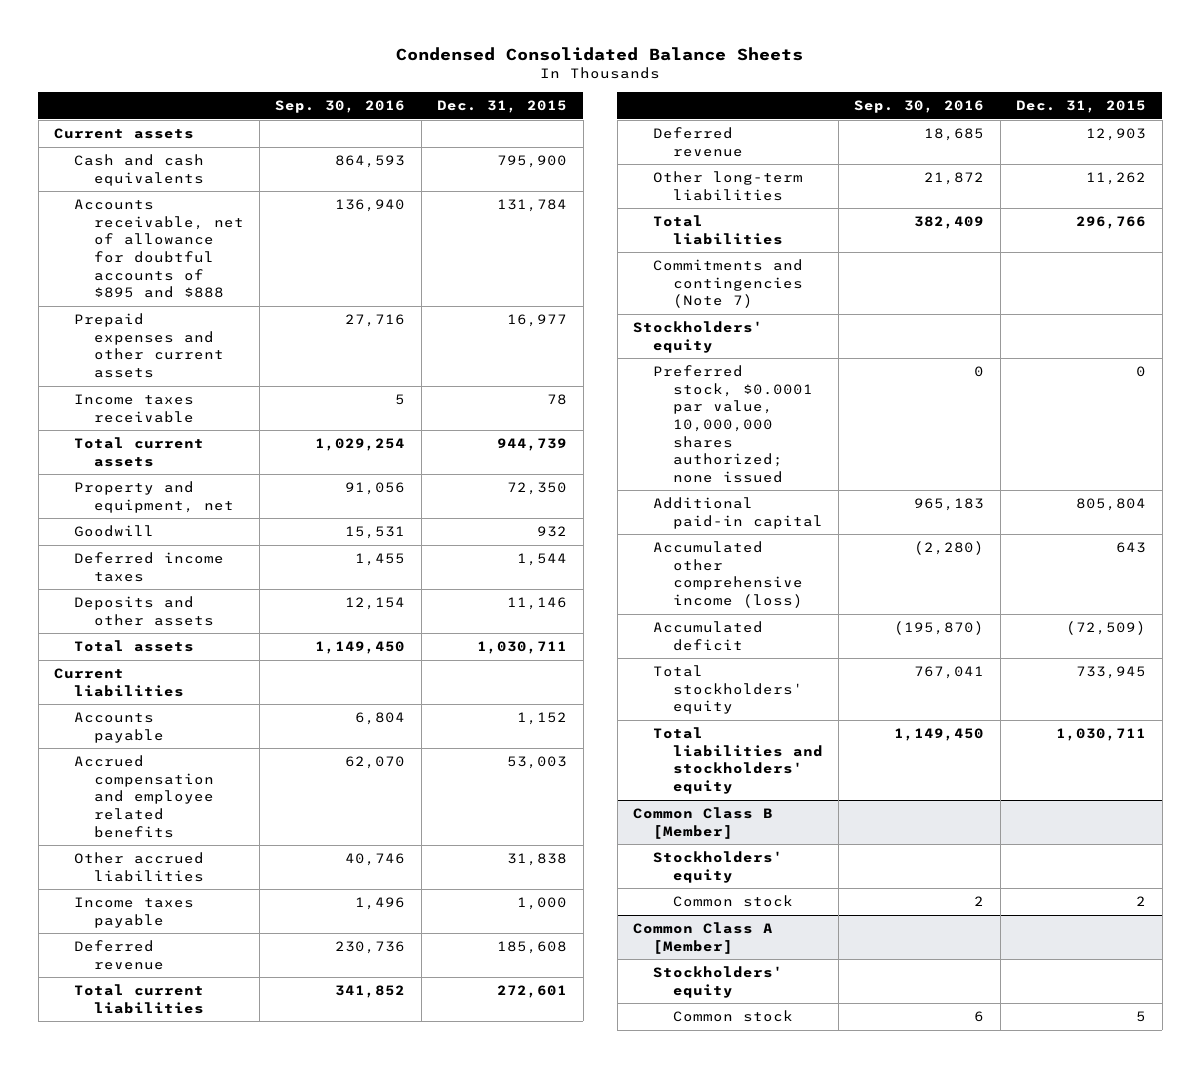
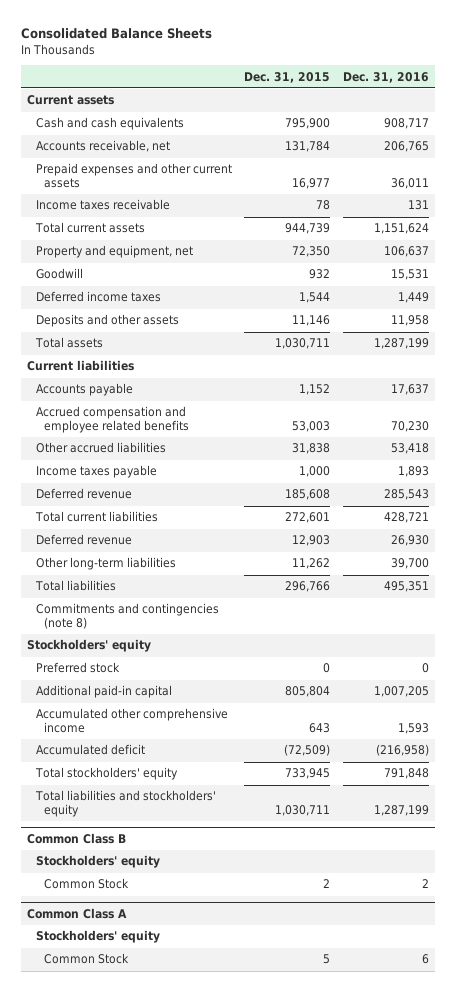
[396,46,804,61] Condensed Consolidated Balance Sheets -> [20,28,212,40] Consolidated Balance Sheets
[275,100,406,114] Sep. 30, 2016 -> none
none -> [342,71,429,83] Dec. 31, 2016
[73,199,244,299] Accounts receivable, net of allowance for doubtful accounts of $895 and $888 -> [35,140,170,153] Accounts receivable, net
[652,259,803,309] Commitments and contingencies (Note 7) -> [35,603,219,630] Commitments and contingencies (note 8)
[652,365,813,483] Preferred stock, $0.0001 par value, 10,000,000 shares authorized; none issued -> [35,662,120,674] Preferred stock
[652,541,803,609] Accumulated other comprehensive income (loss) -> [35,708,228,734] Accumulated other comprehensive income
[633,807,774,839] Common Class B [Member] -> [27,833,127,845] Common Class B
[672,895,793,908] Common stock -> [44,878,130,890] Common Stock
[633,922,774,954] Common Class A [Member] -> [27,908,128,920] Common Class A
[672,1010,793,1023] Common stock -> [44,953,130,965] Common Stock

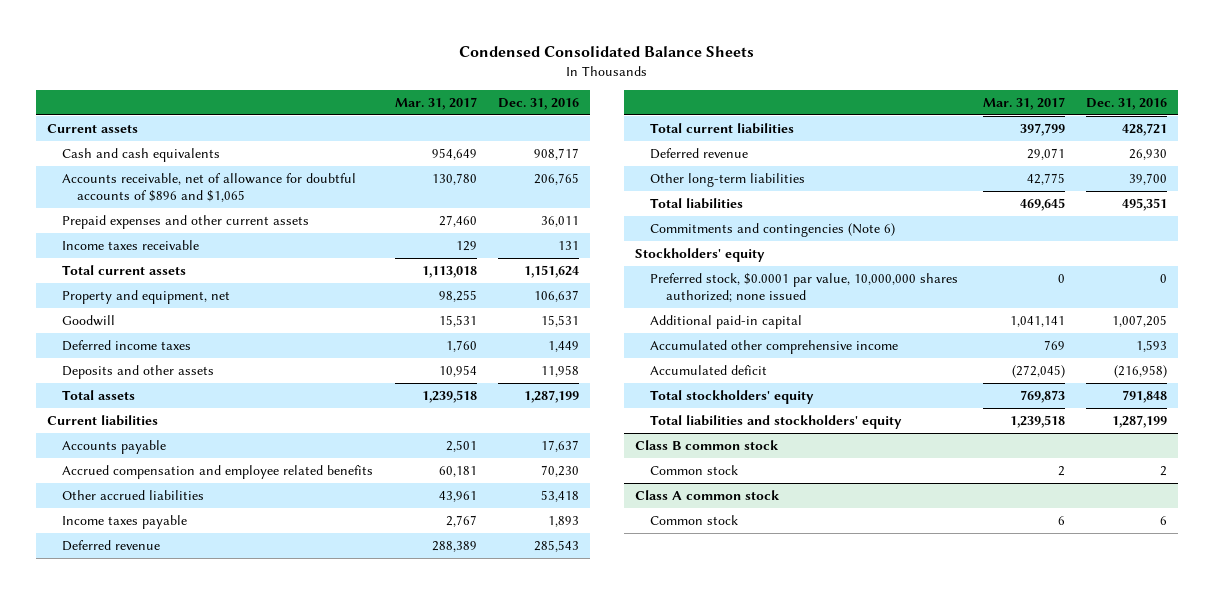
[20,28,212,40] Consolidated Balance Sheets -> [458,46,754,58] Condensed Consolidated Balance Sheets
[244,71,331,83] Dec. 31, 2015 -> none
none -> [394,96,477,110] Mar. 31, 2017
[35,140,170,153] Accounts receivable, net -> [62,172,357,202] Accounts receivable, net of allowance for doubtful accounts of $896 and $1,065
[35,603,219,630] Commitments and contingencies (note 8) -> [650,222,896,237] Commitments and contingencies (Note 6)
[35,662,120,674] Preferred stock -> [650,272,959,302] Preferred stock, $0.0001 par value, 10,000,000 shares authorized; none issued
[35,855,160,869] Stockholders' equity -> none
[35,930,160,944] Stockholders' equity -> none
[27,833,127,845] Common Class B -> [634,439,779,450] Class B common stock
[44,878,130,890] Common Stock -> [650,464,739,475] Common stock
[27,908,128,920] Common Class A -> [634,489,780,500] Class A common stock
[44,953,130,965] Common Stock -> [650,514,739,525] Common stock

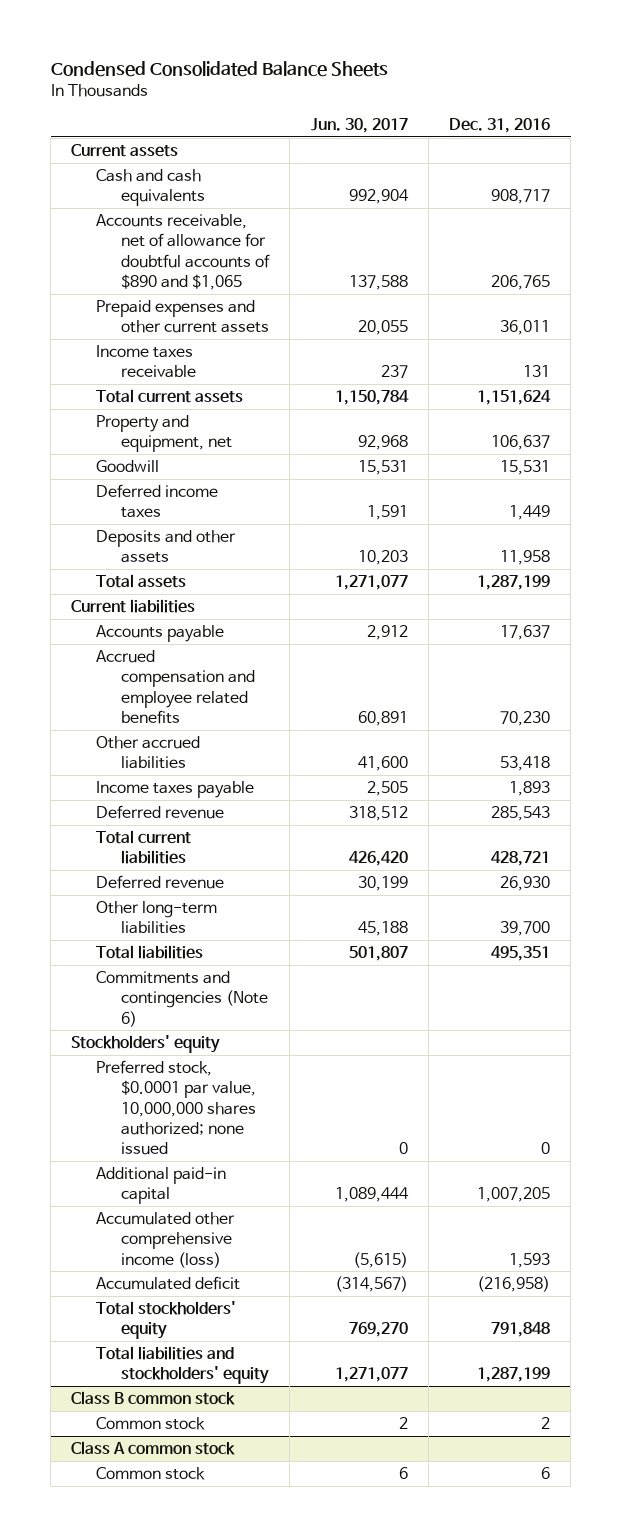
[394,96,477,110] Mar. 31, 2017 -> none
none -> [310,117,408,133] Jun. 30, 2017
[62,172,357,202] Accounts receivable, net of allowance for doubtful accounts of $896 and $1,065 -> [96,214,271,290] Accounts receivable, net of allowance for doubtful accounts of $890 and $1,065
[650,339,899,354] Accumulated other comprehensive income -> [96,1212,236,1268] Accumulated other comprehensive income (loss)

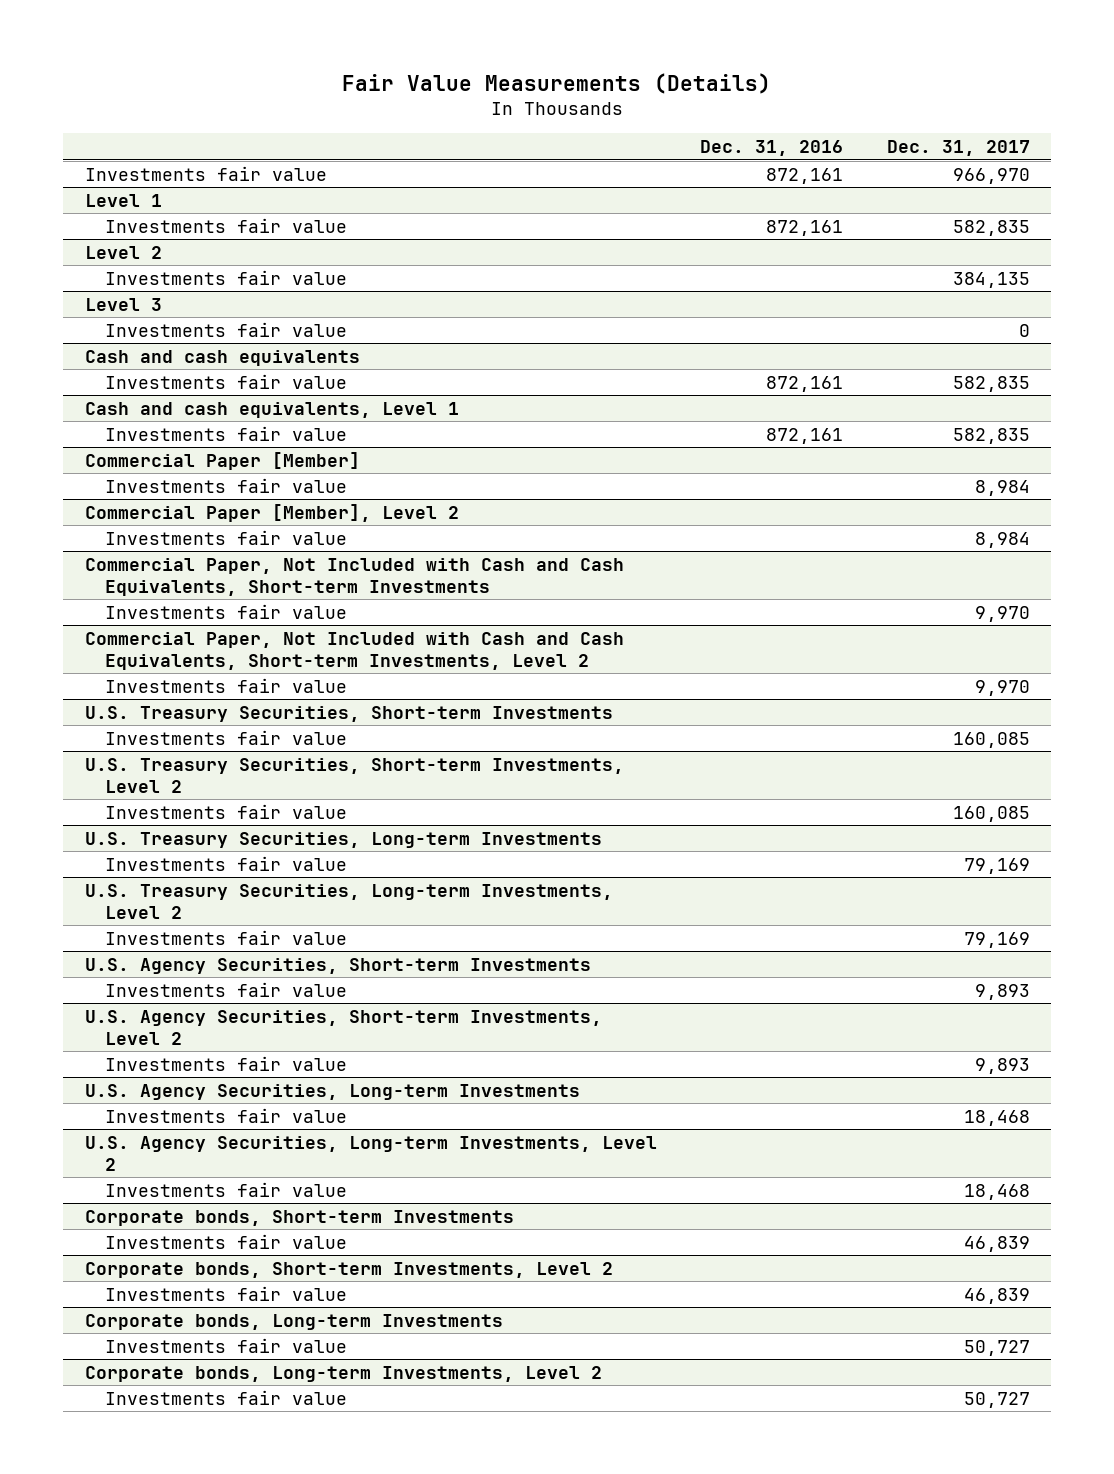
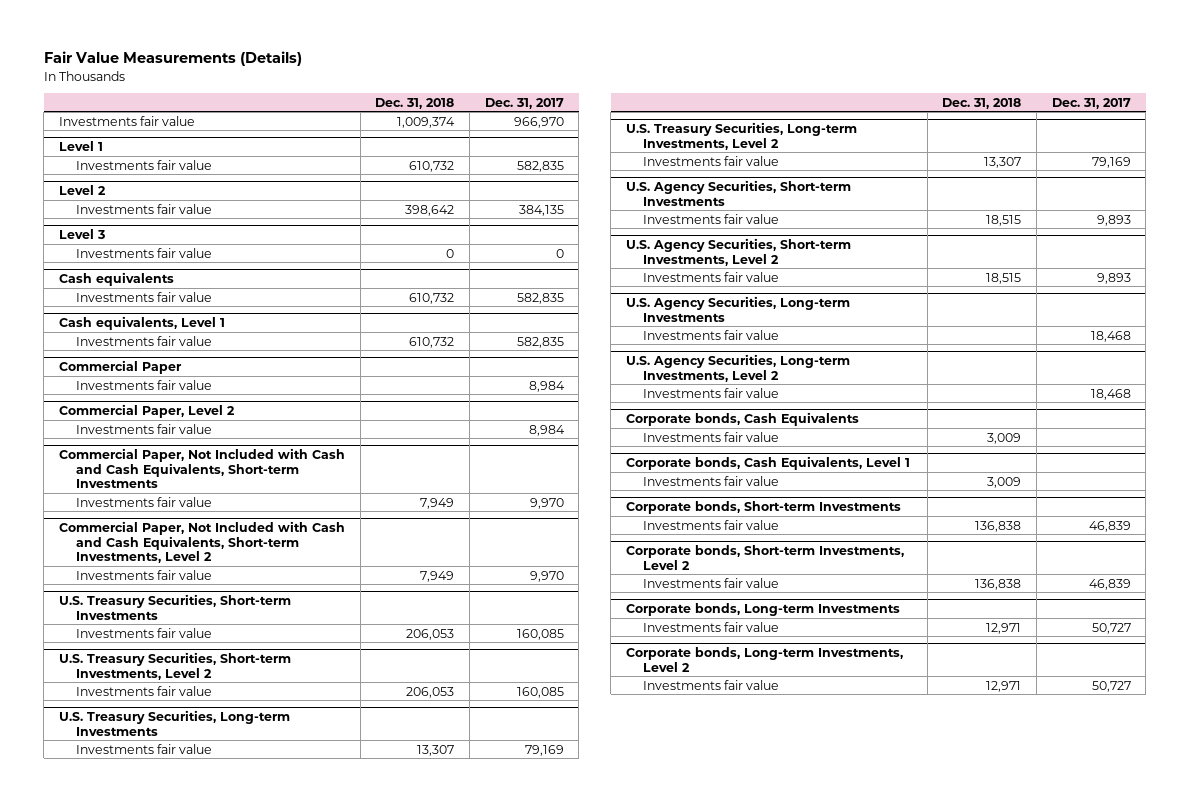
[700,140,844,157] Dec. 31, 2016 -> none
none -> [375,97,455,109] Dec. 31, 2018
[84,349,360,366] Cash and cash equivalents -> [58,271,174,286] Cash equivalents
[84,401,459,418] Cash and cash equivalents, Level 1 -> [58,315,225,330] Cash equivalents, Level 1
[84,451,360,470] Commercial Paper [Member] -> [58,359,182,374] Commercial Paper
[84,503,459,522] Commercial Paper [Member], Level 2 -> [58,403,235,418] Commercial Paper, Level 2
none -> [625,411,859,426] Corporate bonds, Cash Equivalents
none -> [642,431,779,442] Investments fair value
none -> [625,455,910,470] Corporate bonds, Cash Equivalents, Level 1
none -> [642,475,779,486] Investments fair value

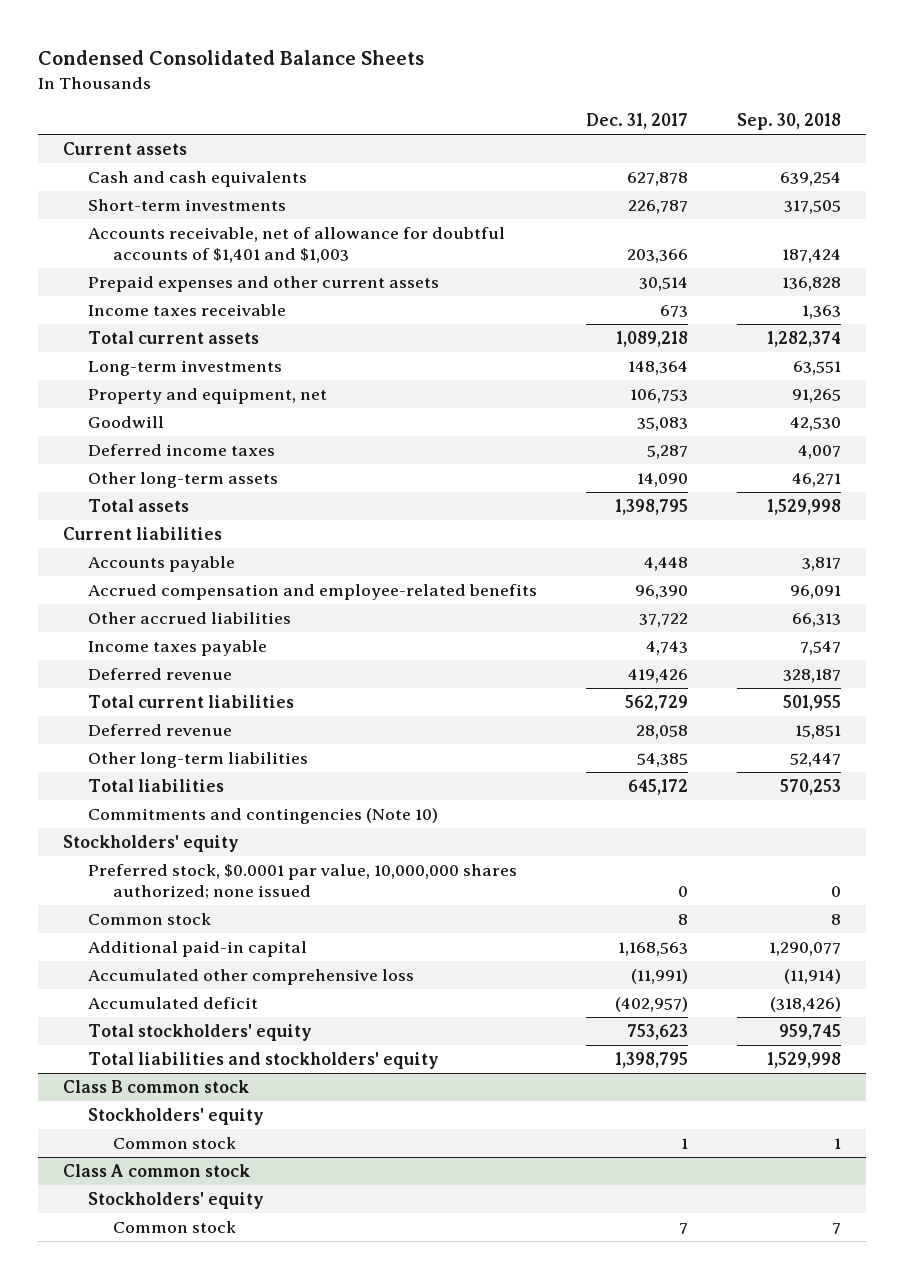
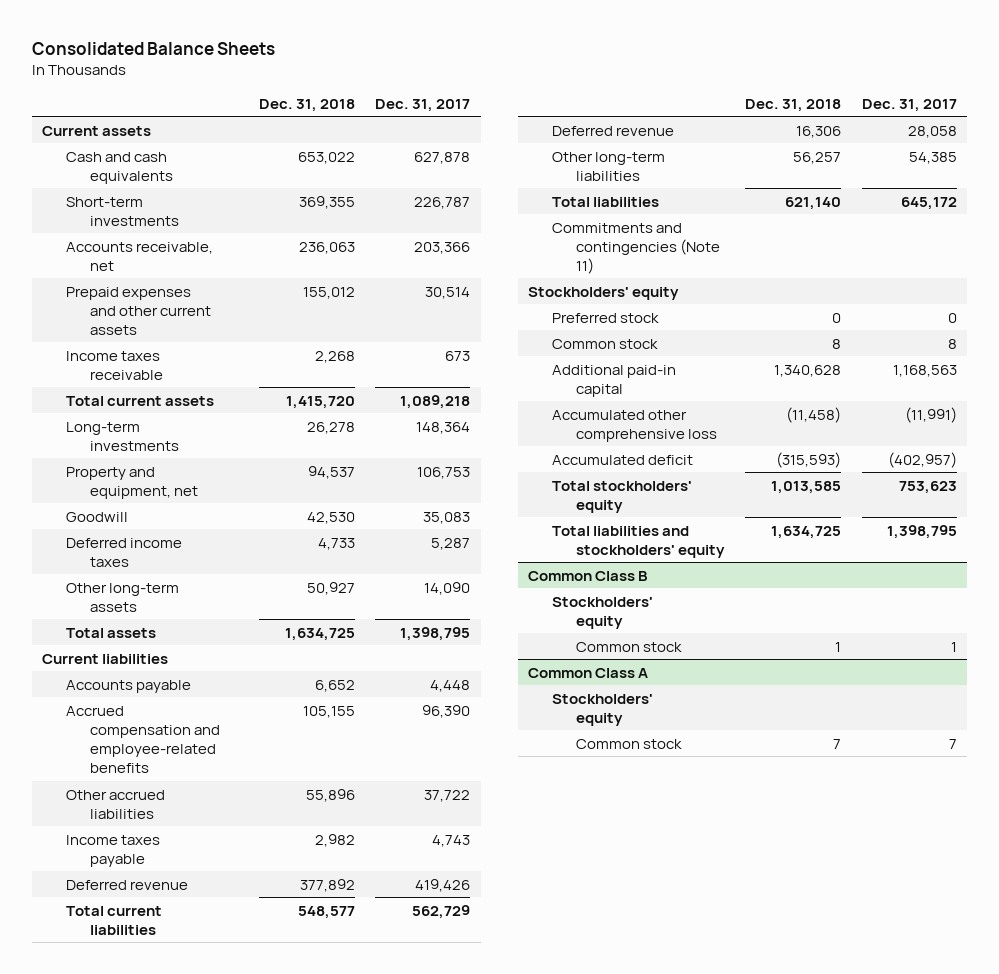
[38,50,425,66] Condensed Consolidated Balance Sheets -> [31,41,275,55] Consolidated Balance Sheets
[737,113,842,131] Sep. 30, 2018 -> none
none -> [258,98,355,112] Dec. 31, 2018
[87,226,505,263] Accounts receivable, net of allowance for doubtful accounts of $1,401 and $1,003 -> [66,241,214,271] Accounts receivable, net
[87,807,438,824] Commitments and contingencies (Note 10) -> [552,222,721,274] Commitments and contingencies (Note 11)
[87,863,517,899] Preferred stock, $0.0001 par value, 10,000,000 shares authorized; none issued -> [552,312,660,323] Preferred stock
[62,1079,249,1093] Class B common stock -> [528,570,649,581] Common Class B
[62,1163,250,1177] Class A common stock -> [528,667,649,678] Common Class A

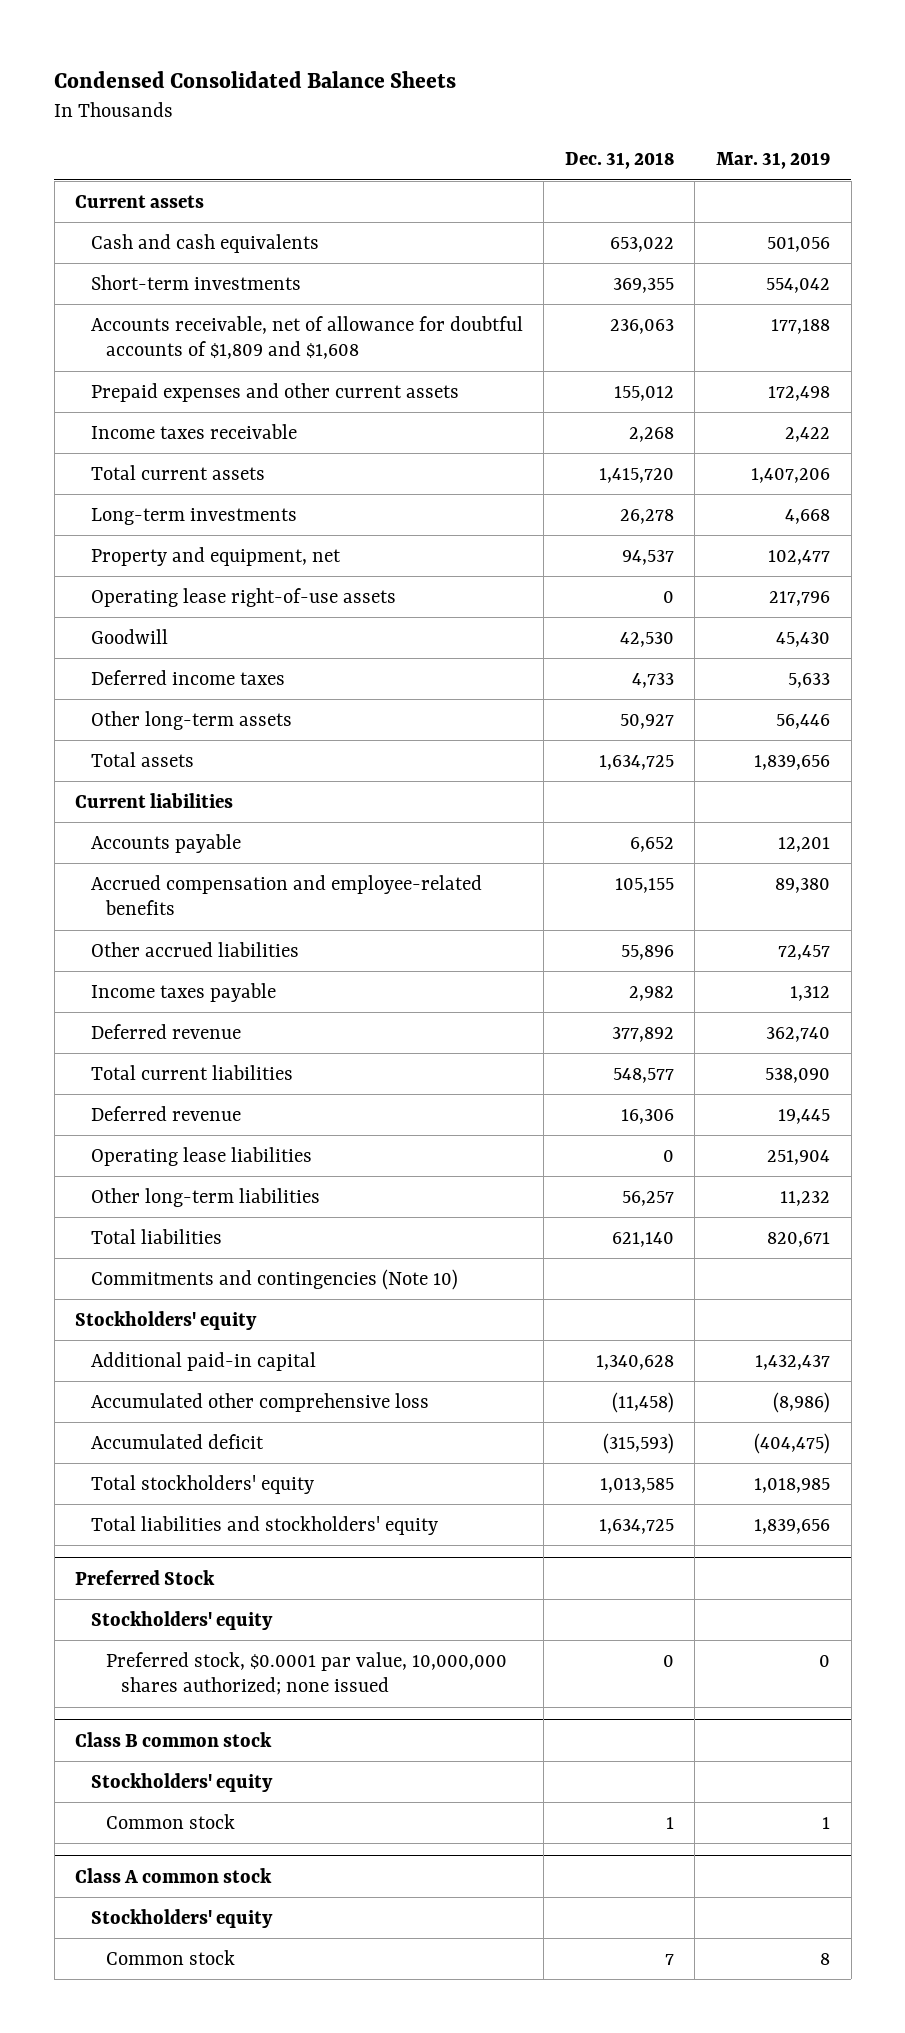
[31,41,275,55] Consolidated Balance Sheets -> [54,70,457,88] Condensed Consolidated Balance Sheets
[375,98,471,112] Dec. 31, 2017 -> none
none -> [715,152,830,170] Mar. 31, 2019
[66,241,214,271] Accounts receivable, net -> [90,315,523,360] Accounts receivable, net of allowance for doubtful accounts of $1,809 and $1,608
none -> [90,587,396,607] Operating lease right-of-use assets
none -> [90,1146,312,1166] Operating lease liabilities
[552,222,721,274] Commitments and contingencies (Note 11) -> [90,1268,458,1290] Commitments and contingencies (Note 10)
[552,312,660,323] Preferred stock -> none
[552,338,659,349] Common stock -> none
[528,570,649,581] Common Class B -> none
none -> [75,1569,216,1585] Preferred Stock
none -> [105,1651,507,1696] Preferred stock, $0.0001 par value, 10,000,000 shares authorized; none issued
none -> [75,1731,273,1747] Class B common stock
none -> [90,1772,273,1792] Stockholders' equity
[528,667,649,678] Common Class A -> [75,1867,273,1883] Class A common stock

